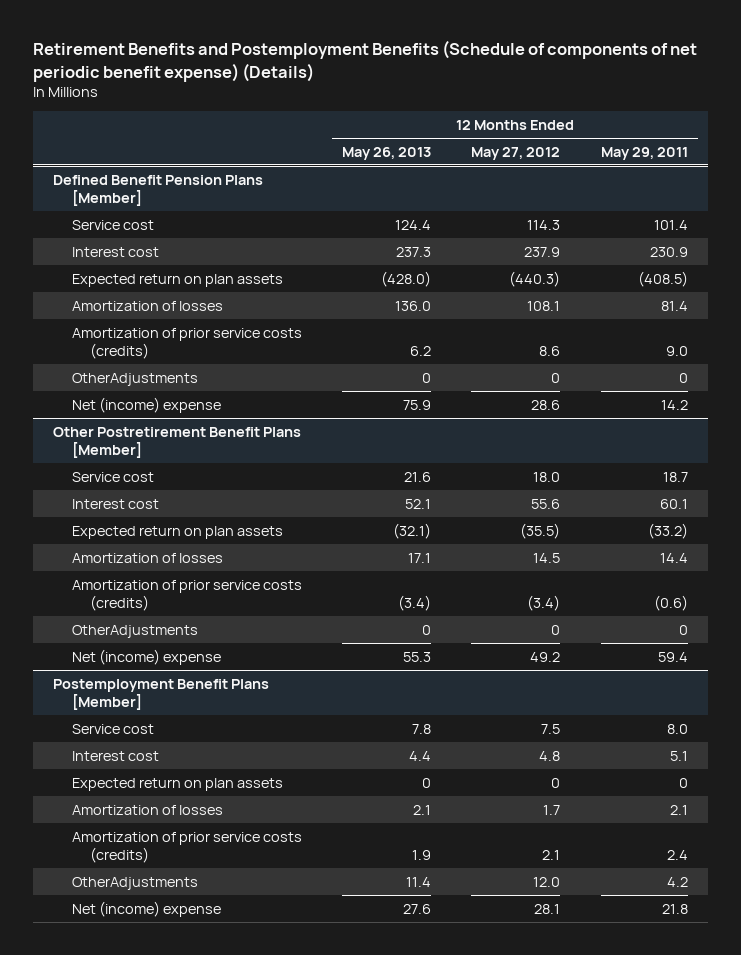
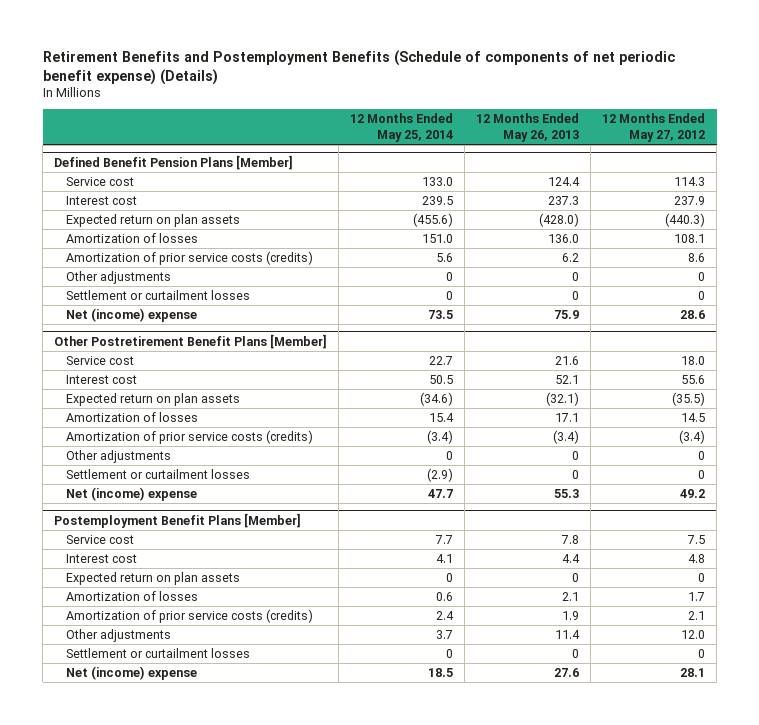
[600,146,688,160] May 29, 2011 -> none
none -> [350,113,454,143] 12 Months Ended May 25, 2014
[71,372,198,386] OtherAdjustments -> [66,270,172,284] Other adjustments
none -> [66,289,251,300] Settlement or curtailment losses
[71,624,198,638] OtherAdjustments -> [66,449,172,463] Other adjustments
none -> [66,468,251,479] Settlement or curtailment losses
[71,876,198,890] OtherAdjustments -> [66,628,172,642] Other adjustments
none -> [66,647,251,658] Settlement or curtailment losses

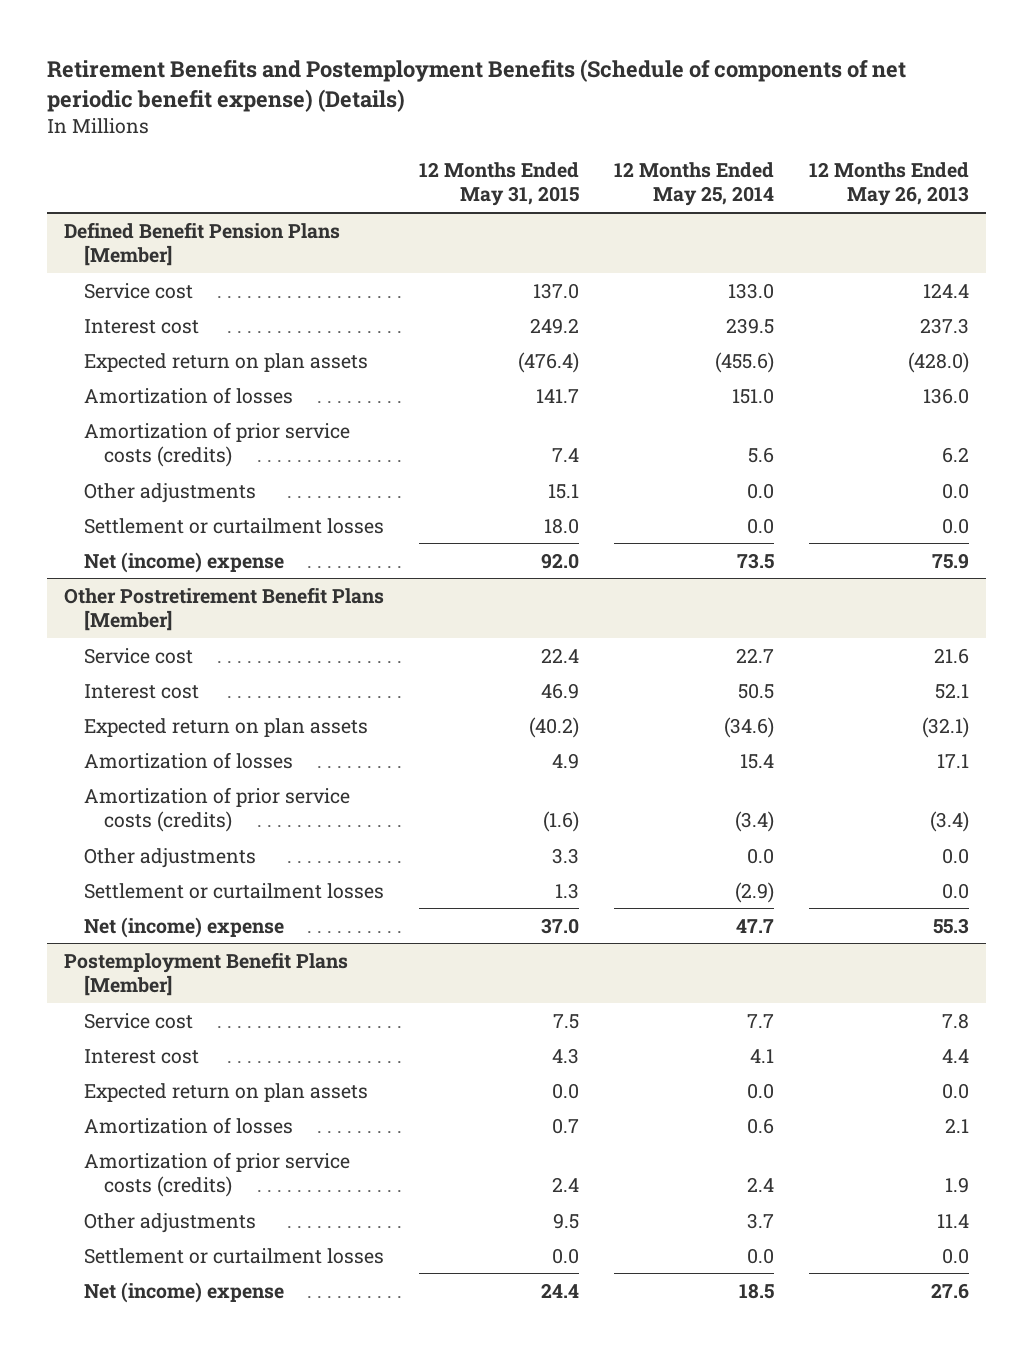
[602,113,706,143] 12 Months Ended May 27, 2012 -> none
none -> [418,161,579,207] 12 Months Ended May 31, 2015
[446,271,454,281] 0 -> [746,482,774,499] 0.0
[572,271,580,281] 0 -> [941,482,969,499] 0.0
[446,290,454,300] 0 -> [746,517,774,534] 0.0
[572,290,580,300] 0 -> [941,517,969,534] 0.0
[446,450,454,460] 0 -> [746,847,774,864] 0.0
[572,450,580,460] 0 -> [941,847,969,864] 0.0
[572,469,580,479] 0 -> [941,882,969,899] 0.0
[446,572,454,582] 0 -> [746,1082,774,1099] 0.0
[572,572,580,582] 0 -> [941,1082,969,1099] 0.0
[446,648,454,658] 0 -> [746,1247,774,1264] 0.0
[572,648,580,658] 0 -> [941,1247,969,1264] 0.0

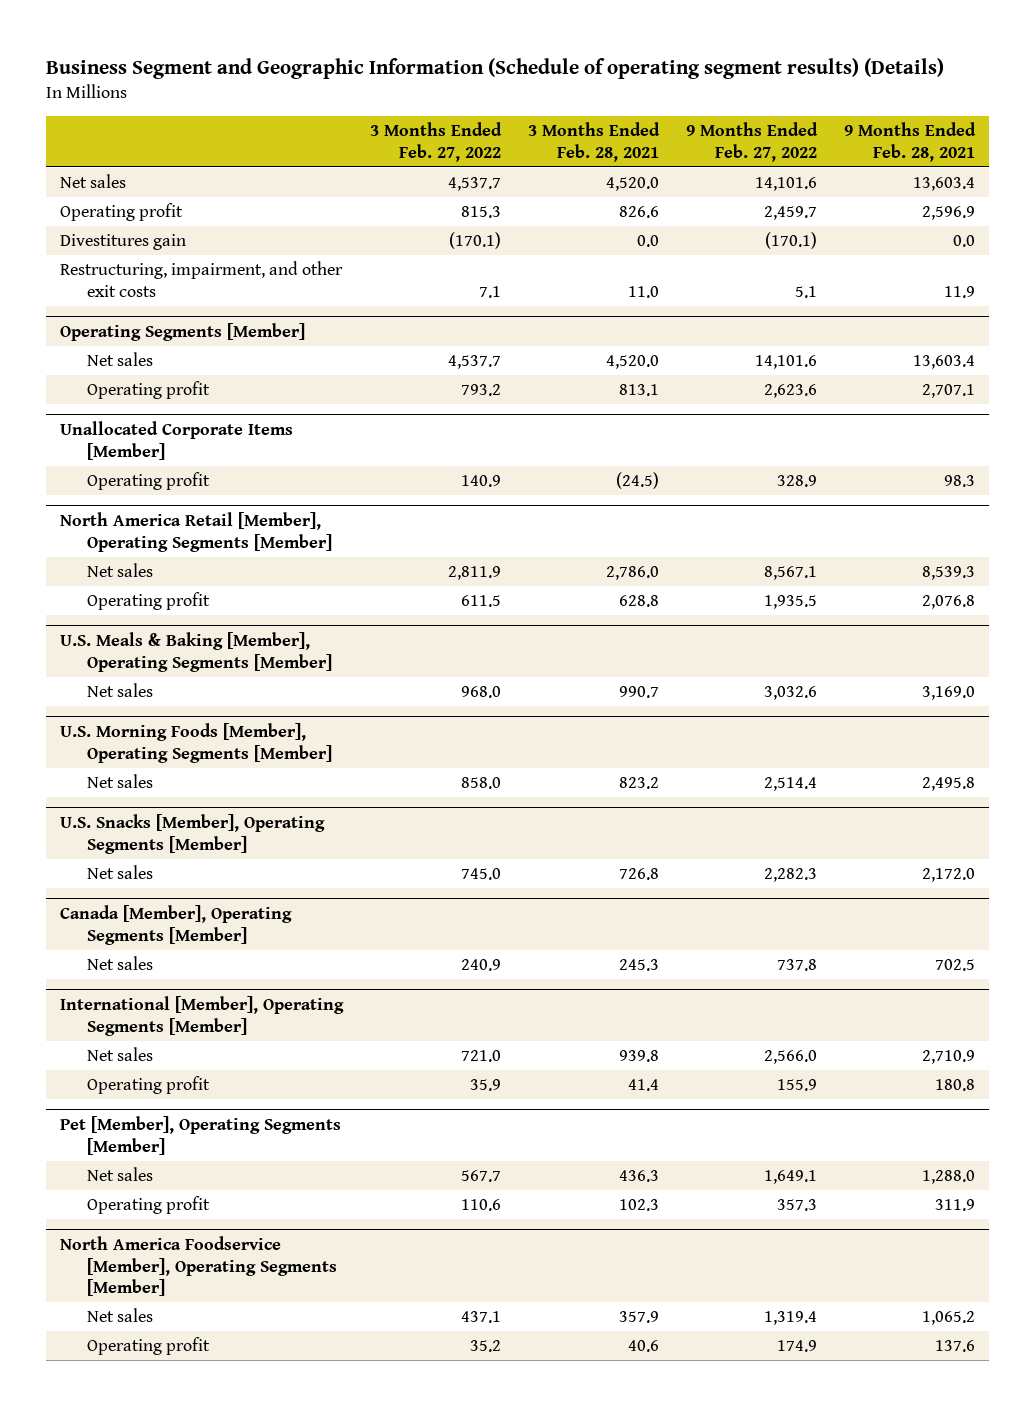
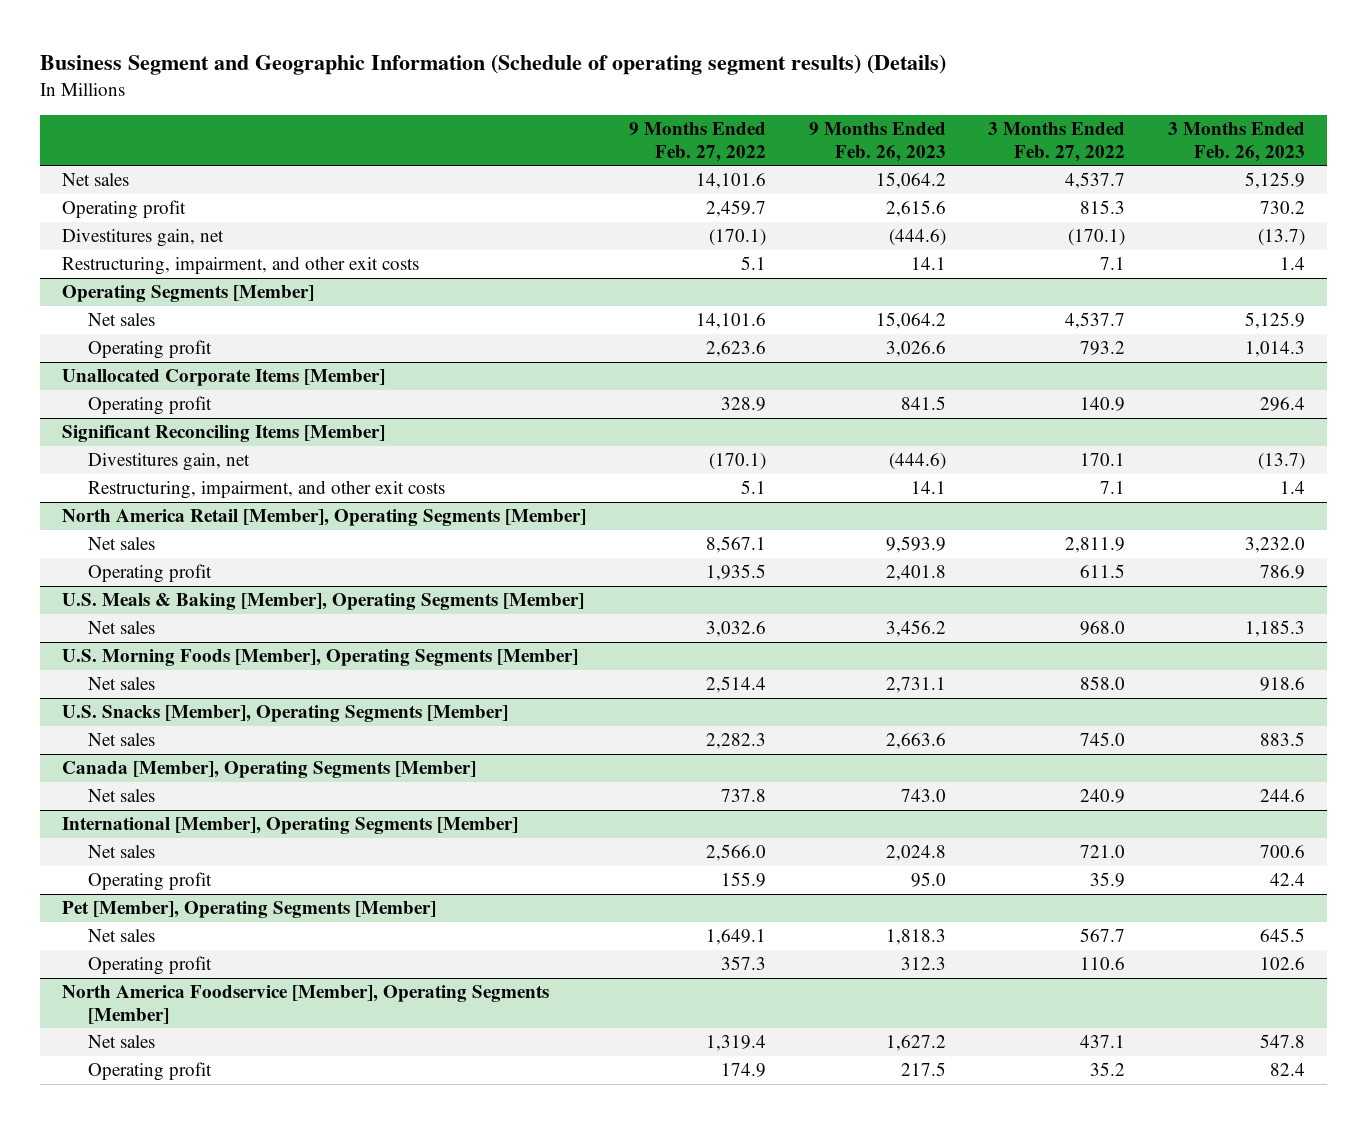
[527,121,660,162] 3 Months Ended Feb. 28, 2021 -> none
[843,121,976,162] 9 Months Ended Feb. 28, 2021 -> none
none -> [808,122,946,162] 9 Months Ended Feb. 26, 2023
none -> [1168,122,1306,162] 3 Months Ended Feb. 26, 2023
[59,234,186,251] Divestitures gain -> [61,229,224,248] Divestitures gain, net
none -> [61,425,385,443] Significant Reconciling Items [Member]
none -> [87,453,250,472] Divestitures gain, net
none -> [87,480,445,500] Restructuring, impairment, and other exit costs

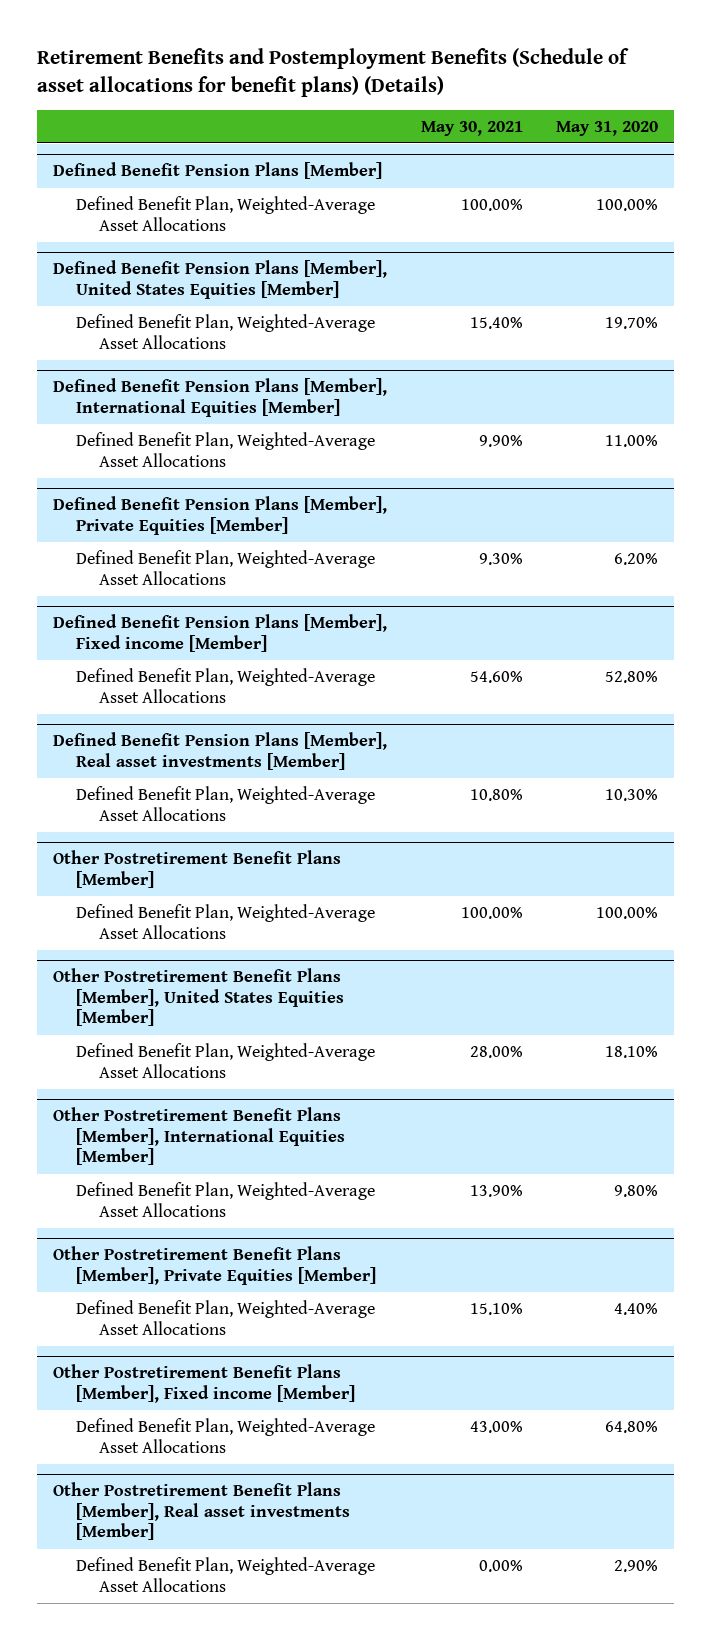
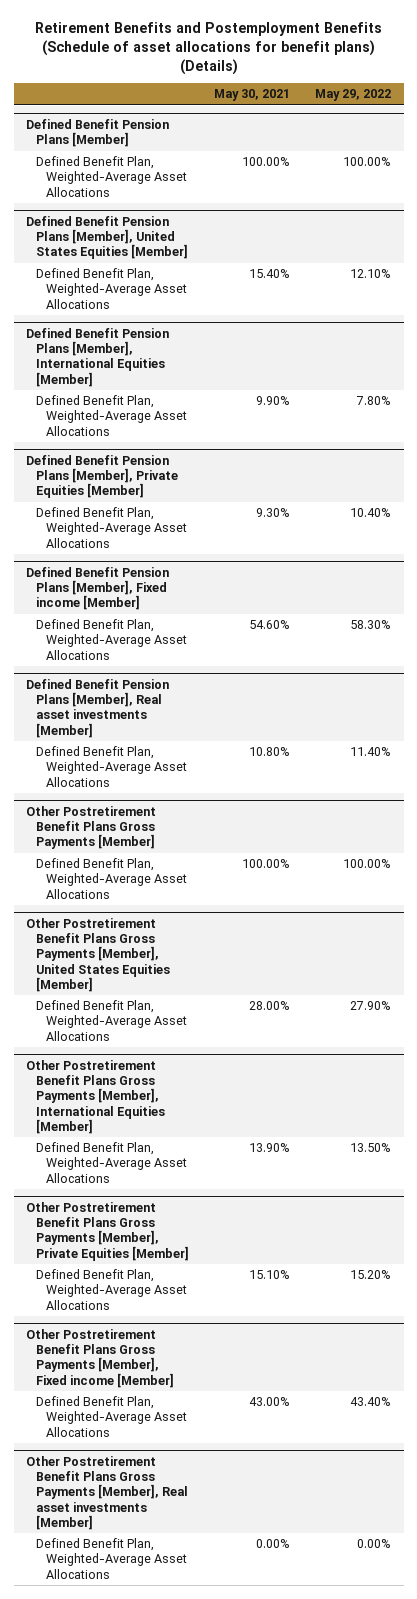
[555,120,658,136] May 31, 2020 -> none
none -> [315,89,392,102] May 29, 2022
[53,850,342,888] Other Postretirement Benefit Plans [Member] -> [26,805,157,850] Other Postretirement Benefit Plans Gross Payments [Member]
[53,968,345,1027] Other Postretirement Benefit Plans [Member], United States Equities [Member] -> [26,917,170,993] Other Postretirement Benefit Plans Gross Payments [Member], United States Equities [Member]
[53,1107,346,1166] Other Postretirement Benefit Plans [Member], International Equities [Member] -> [26,1059,165,1135] Other Postretirement Benefit Plans Gross Payments [Member], International Equities [Member]
[53,1246,377,1285] Other Postretirement Benefit Plans [Member], Private Equities [Member] -> [26,1201,189,1261] Other Postretirement Benefit Plans Gross Payments [Member], Private Equities [Member]
[53,1364,356,1403] Other Postretirement Benefit Plans [Member], Fixed income [Member] -> [26,1328,174,1388] Other Postretirement Benefit Plans Gross Payments [Member], Fixed income [Member]
[53,1482,351,1541] Other Postretirement Benefit Plans [Member], Real asset investments [Member] -> [26,1455,188,1531] Other Postretirement Benefit Plans Gross Payments [Member], Real asset investments [Member]

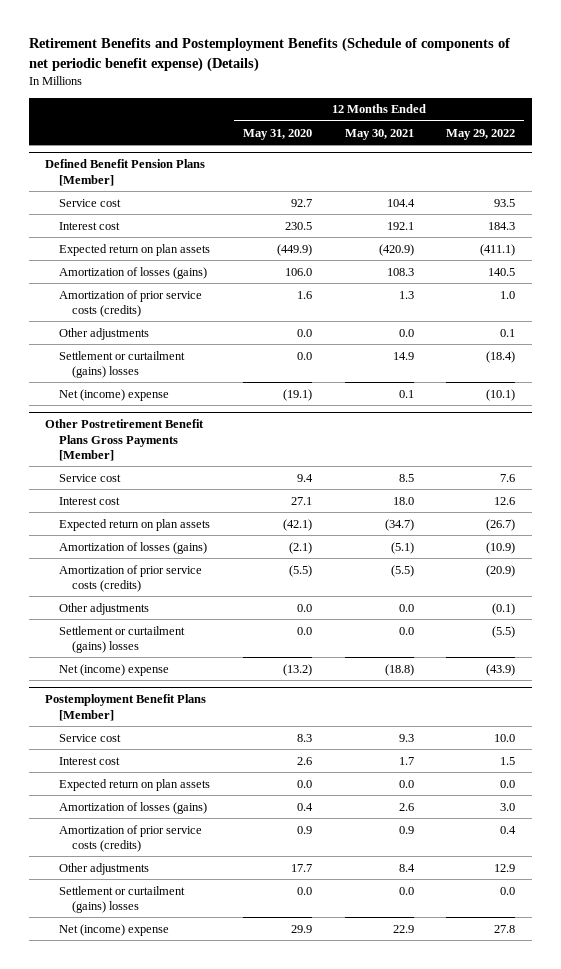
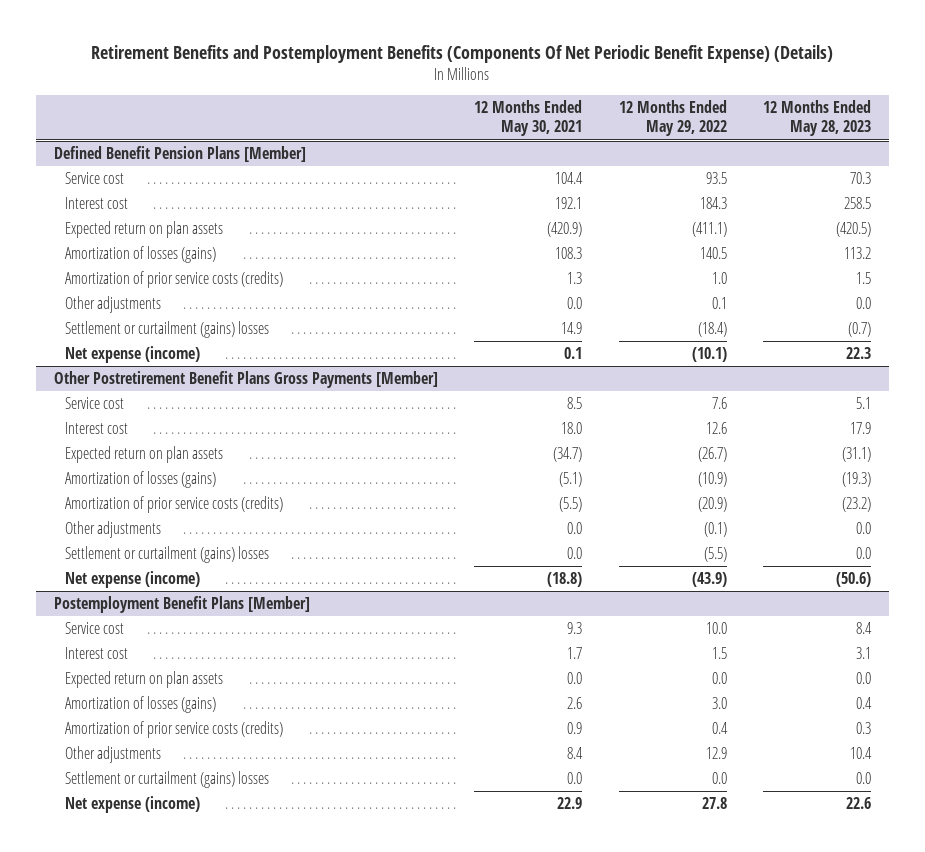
[28,37,510,73] Retirement Benefits and Postemployment Benefits (Schedule of components of net periodic benefit expense) (Details) -> [91,45,834,64] Retirement Benefits and Postemployment Benefits (Components Of Net Periodic Benefit Expense) (Details)
[242,128,312,140] May 31, 2020 -> none
none -> [763,100,872,137] 12 Months Ended May 28, 2023
[58,388,169,401] Net (income) expense -> [65,346,201,364] Net expense (income)
[58,663,169,676] Net (income) expense -> [65,571,201,589] Net expense (income)
[58,923,169,936] Net (income) expense -> [65,796,201,814] Net expense (income)

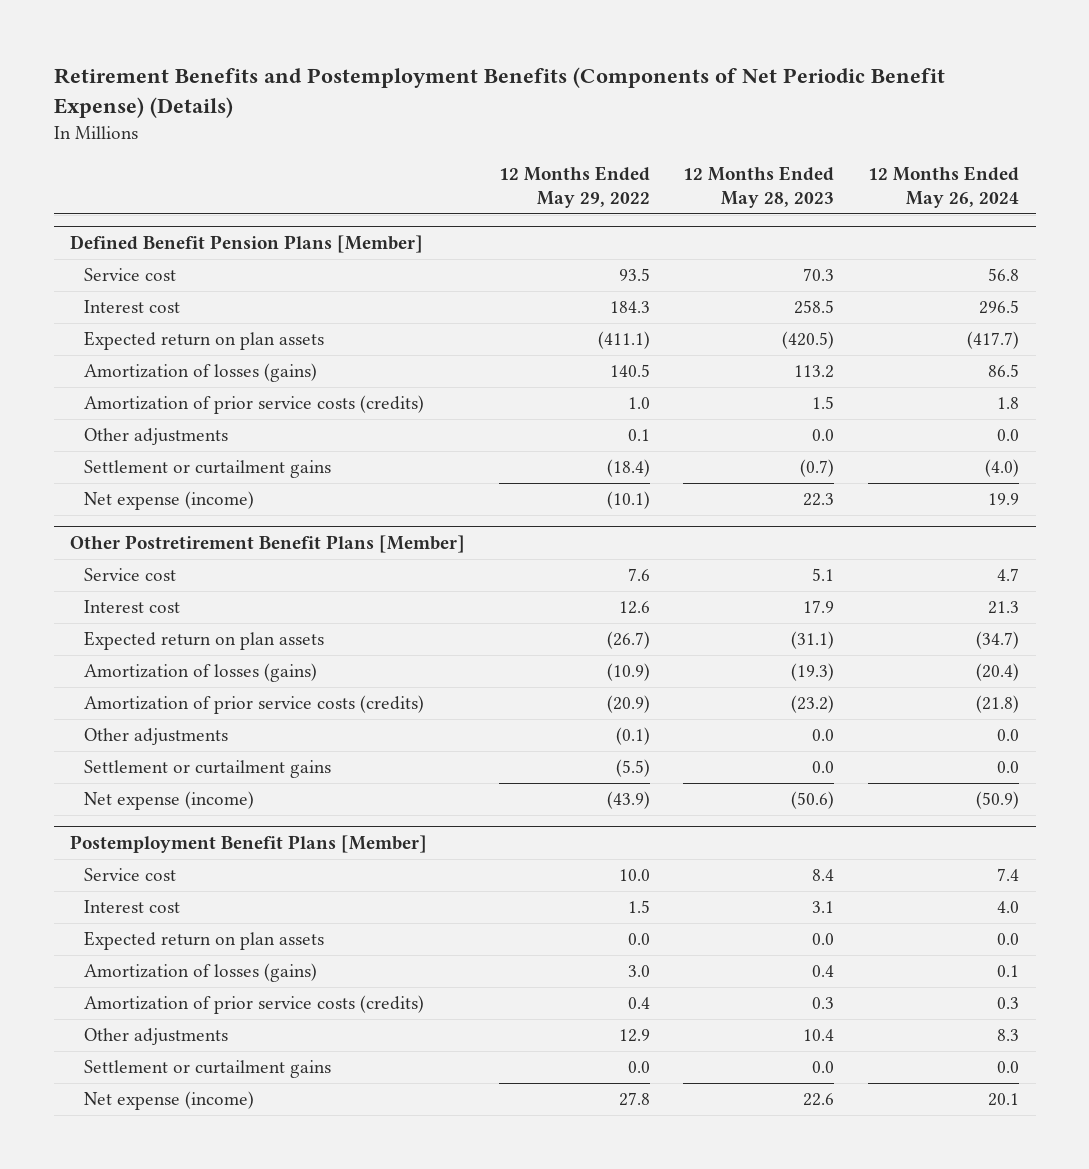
[91,45,834,64] Retirement Benefits and Postemployment Benefits (Components Of Net Periodic Benefit Expense) (Details) -> [53,67,945,119] Retirement Benefits and Postemployment Benefits (Components of Net Periodic Benefit Expense) (Details)
[474,100,583,137] 12 Months Ended May 30, 2021 -> none
none -> [867,166,1019,208] 12 Months Ended May 26, 2024
[65,321,270,339] Settlement or curtailment (gains) losses -> [84,460,332,479] Settlement or curtailment gains
[53,371,438,389] Other Postretirement Benefit Plans Gross Payments [Member] -> [70,534,466,553] Other Postretirement Benefit Plans [Member]
[65,546,270,564] Settlement or curtailment (gains) losses -> [84,760,332,779] Settlement or curtailment gains
[65,771,270,789] Settlement or curtailment (gains) losses -> [84,1060,332,1079] Settlement or curtailment gains

